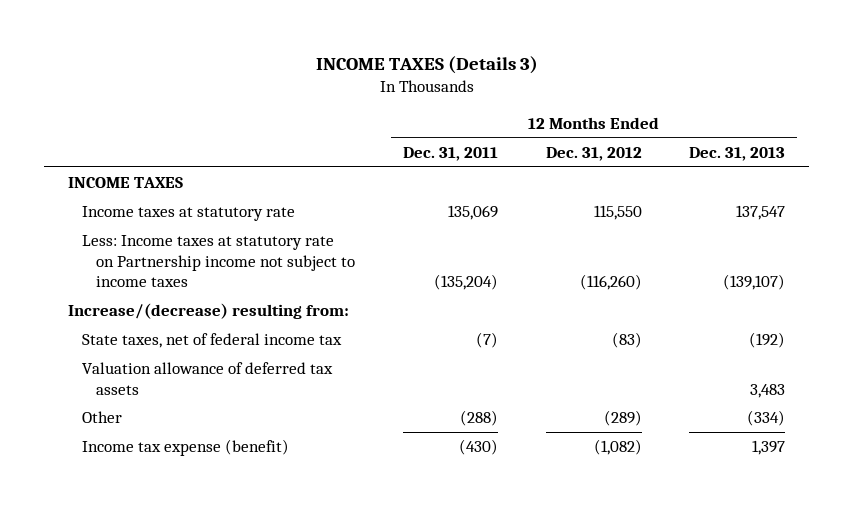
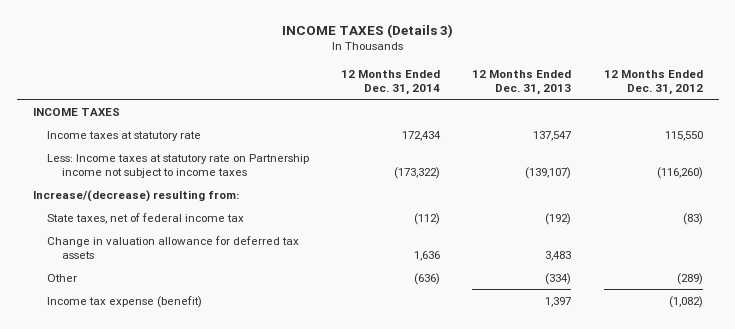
[402,147,498,162] Dec. 31, 2011 -> none
none -> [341,69,441,95] 12 Months Ended Dec. 31, 2014
[81,362,333,395] Valuation allowance of deferred tax assets -> [47,235,300,259] Change in valuation allowance for deferred tax assets

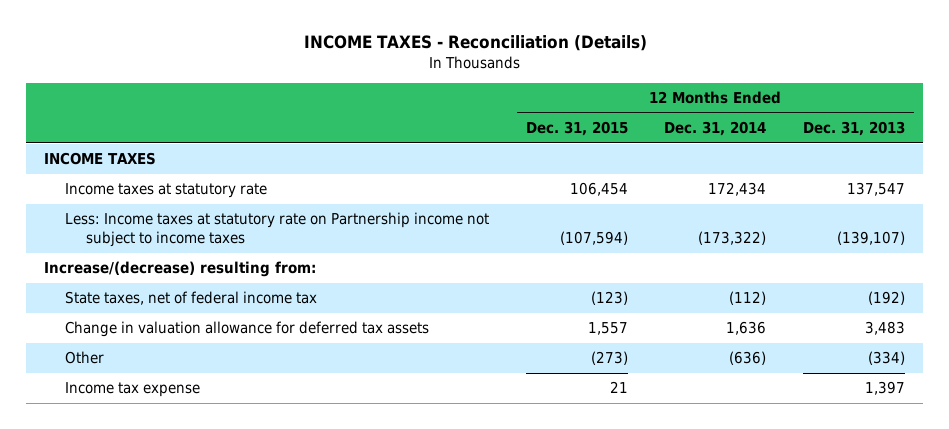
[281,23,453,38] INCOME TAXES (Details 3) -> [303,35,647,52] INCOME TAXES - Reconciliation (Details)
[603,69,703,95] 12 Months Ended Dec. 31, 2012 -> none
none -> [525,121,628,137] Dec. 31, 2015
[47,295,203,308] Income tax expense (benefit) -> [65,382,201,398] Income tax expense

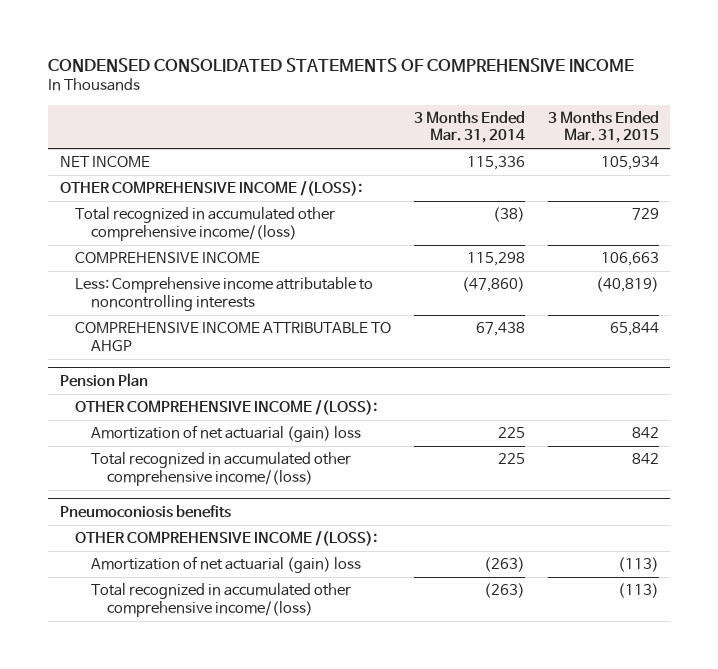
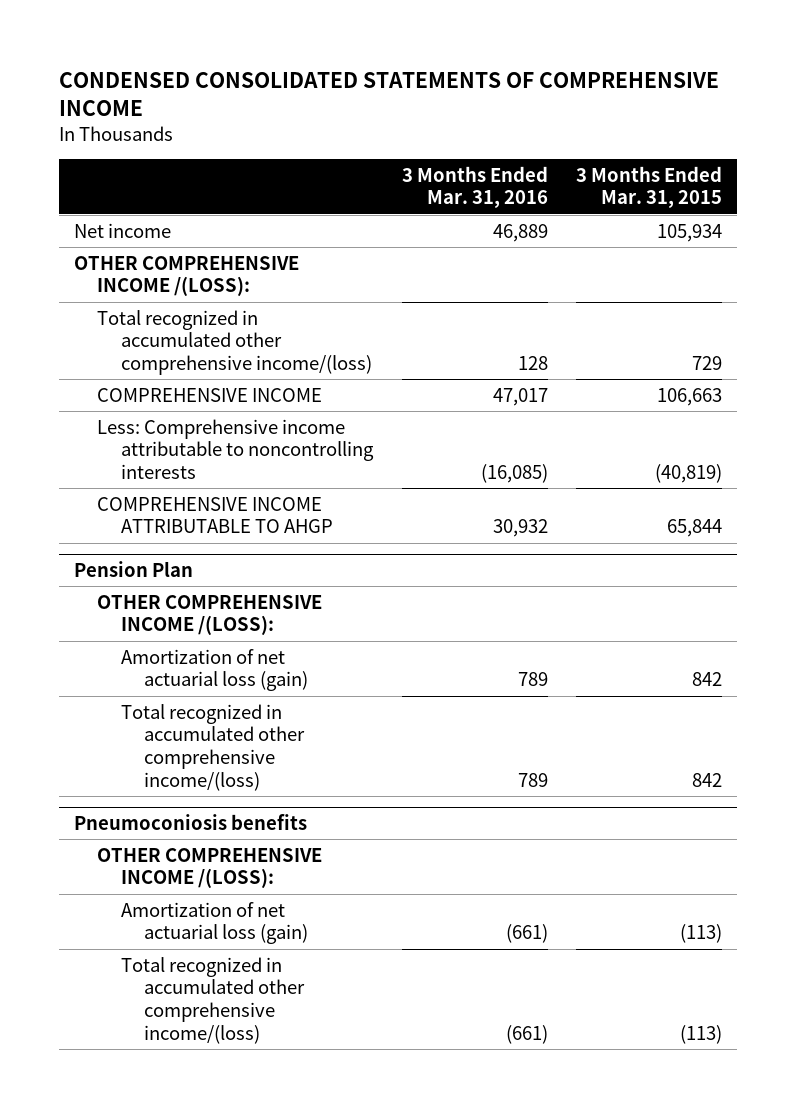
[414,110,526,144] 3 Months Ended Mar. 31, 2014 -> none
none -> [401,165,548,209] 3 Months Ended Mar. 31, 2016
[59,156,150,169] NET INCOME -> [73,222,171,238] Net income
[91,425,362,443] Amortization of net actuarial (gain) loss -> [120,648,309,692] Amortization of net actuarial loss (gain)
[91,556,362,574] Amortization of net actuarial (gain) loss -> [120,901,309,945] Amortization of net actuarial loss (gain)

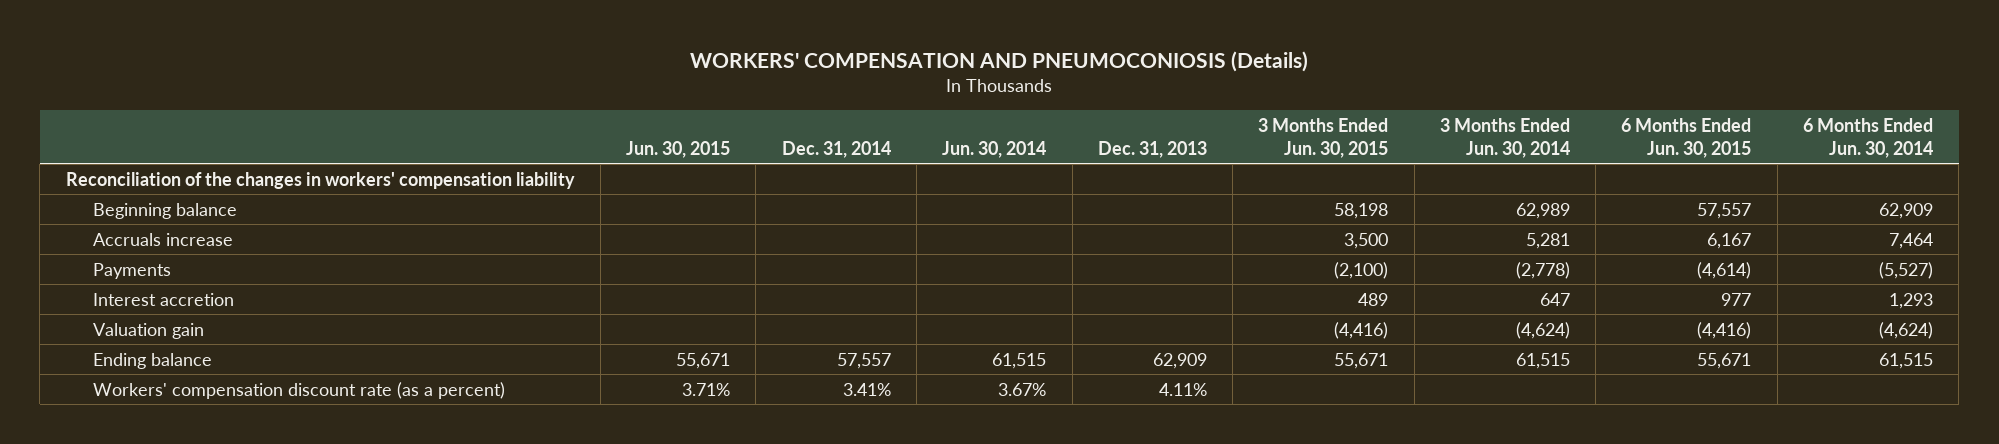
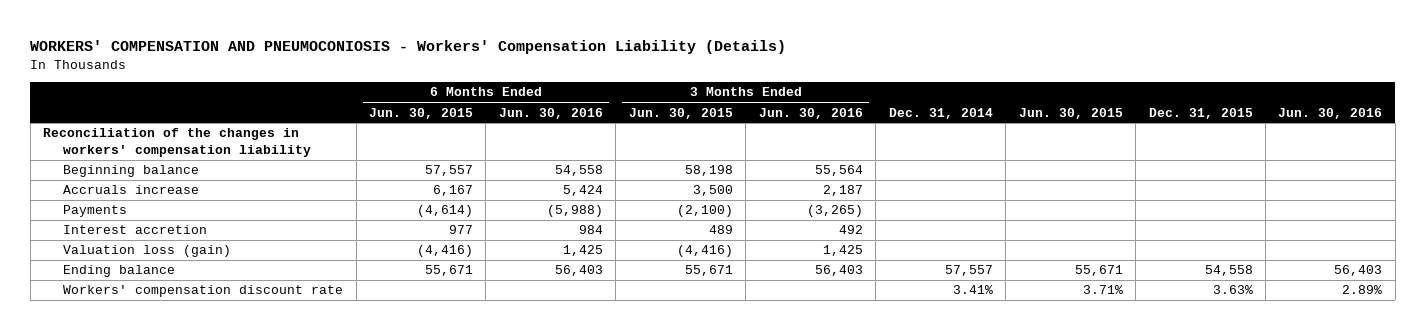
[690,50,1309,72] WORKERS' COMPENSATION AND PNEUMOCONIOSIS (Details) -> [30,39,787,54] WORKERS' COMPENSATION AND PNEUMOCONIOSIS - Workers' Compensation Liability (Details)
[942,140,1047,158] Jun. 30, 2014 -> none
[1097,140,1207,158] Dec. 31, 2013 -> none
[1439,117,1570,158] 3 Months Ended Jun. 30, 2014 -> none
[1803,117,1934,158] 6 Months Ended Jun. 30, 2014 -> none
none -> [498,107,603,119] Jun. 30, 2016
none -> [758,107,863,119] Jun. 30, 2016
none -> [1148,107,1253,119] Dec. 31, 2015
none -> [1278,107,1383,119] Jun. 30, 2016
[93,322,205,339] Valuation gain -> [63,245,232,258] Valuation loss (gain)
[93,381,506,399] Workers' compensation discount rate (as a percent) -> [63,285,344,298] Workers' compensation discount rate

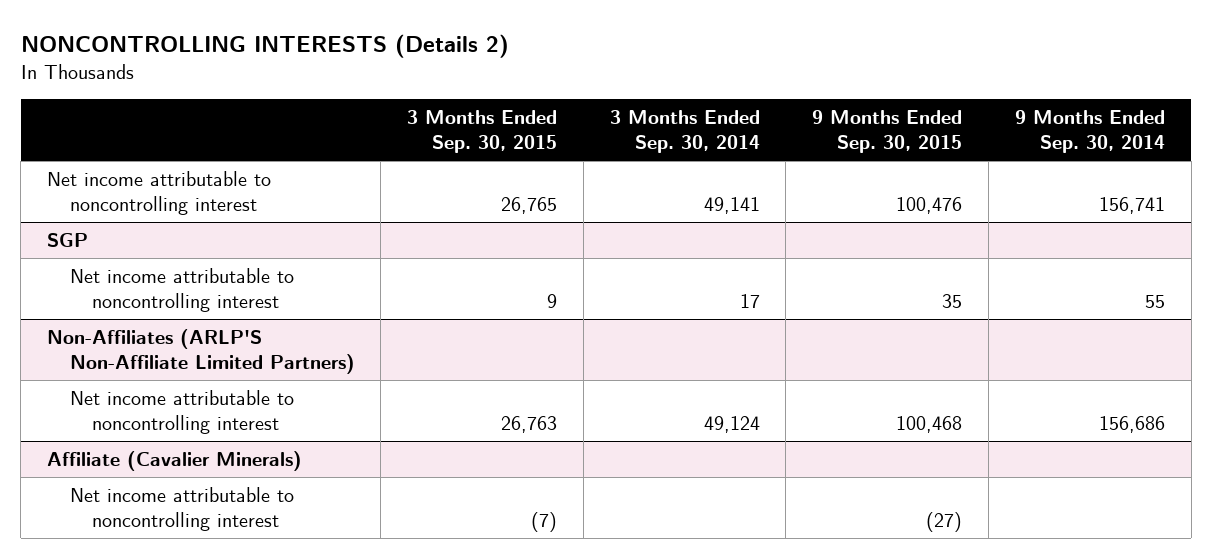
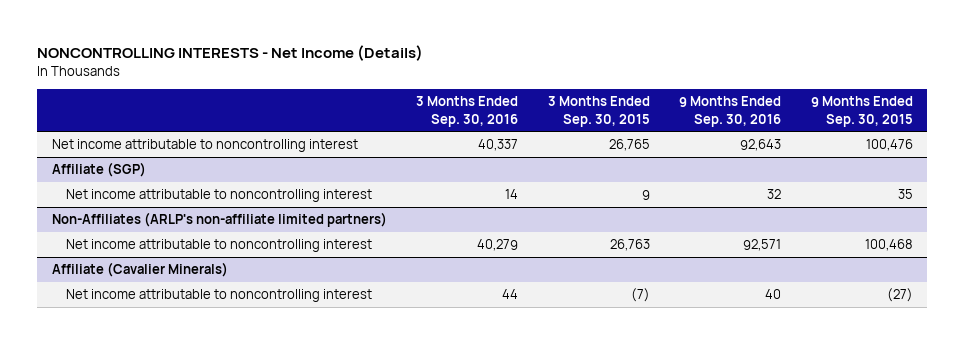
[20,33,509,58] NONCONTROLLING INTERESTS (Details 2) -> [37,44,424,61] NONCONTROLLING INTERESTS - Net Income (Details)
[609,110,760,154] 3 Months Ended Sep. 30, 2014 -> none
[1014,110,1165,154] 9 Months Ended Sep. 30, 2014 -> none
none -> [416,96,519,127] 3 Months Ended Sep. 30, 2016
none -> [679,96,782,127] 9 Months Ended Sep. 30, 2016
[47,233,89,248] SGP -> [52,162,147,178] Affiliate (SGP)
[47,329,355,375] Non-Affiliates (ARLP'S Non-Affiliate Limited Partners) -> [52,212,388,228] Non-Affiliates (ARLP's non-affiliate limited partners)

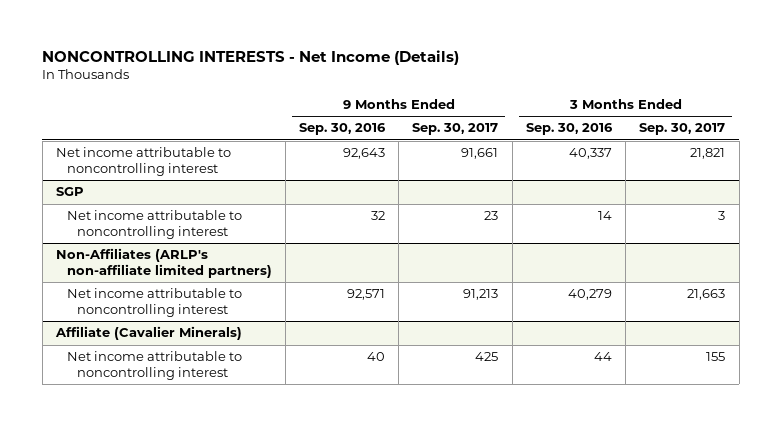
[547,96,650,127] 3 Months Ended Sep. 30, 2015 -> none
[810,96,913,127] 9 Months Ended Sep. 30, 2015 -> none
none -> [412,123,499,136] Sep. 30, 2017
none -> [639,123,726,136] Sep. 30, 2017
[52,162,147,178] Affiliate (SGP) -> [55,187,84,197] SGP

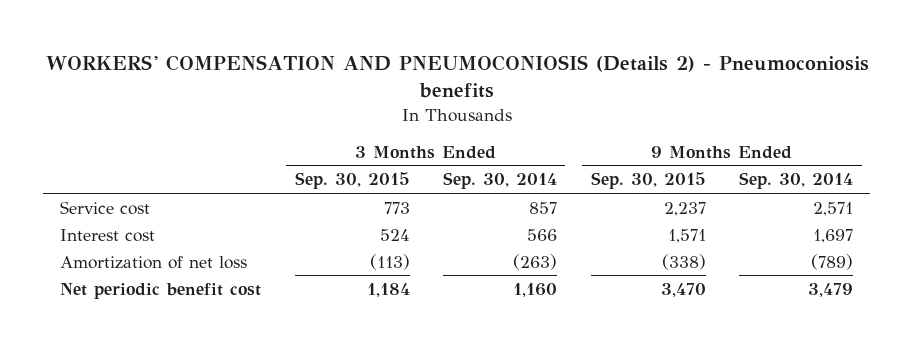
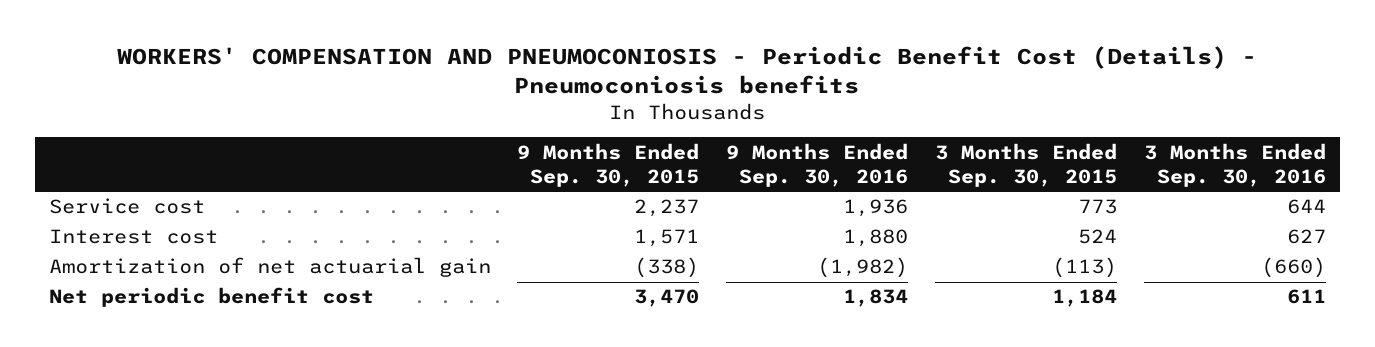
[45,55,869,99] WORKERS' COMPENSATION AND PNEUMOCONIOSIS (Details 2) - Pneumoconiosis benefits -> [117,46,1258,95] WORKERS' COMPENSATION AND PNEUMOCONIOSIS - Periodic Benefit Cost (Details) - Pneumoconiosis benefits
[443,172,558,190] Sep. 30, 2014 -> none
[739,172,854,190] Sep. 30, 2014 -> none
none -> [726,142,909,187] 9 Months Ended Sep. 30, 2016
none -> [1144,142,1327,187] 3 Months Ended Sep. 30, 2016
[60,255,248,269] Amortization of net loss -> [48,257,491,278] Amortization of net actuarial gain

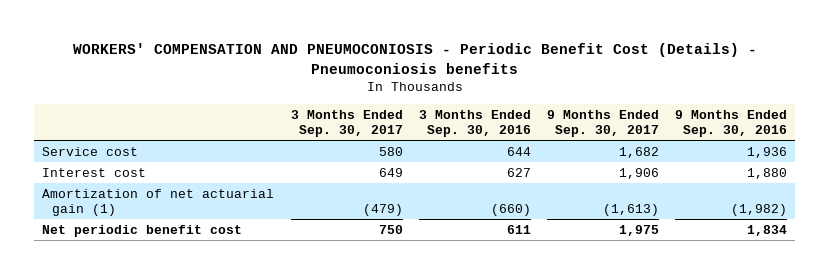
[517,142,700,187] 9 Months Ended Sep. 30, 2015 -> none
[935,142,1118,187] 3 Months Ended Sep. 30, 2015 -> none
none -> [290,109,403,138] 3 Months Ended Sep. 30, 2017
none -> [547,109,660,138] 9 Months Ended Sep. 30, 2017
[48,257,491,278] Amortization of net actuarial gain -> [42,188,275,217] Amortization of net actuarial gain (1)

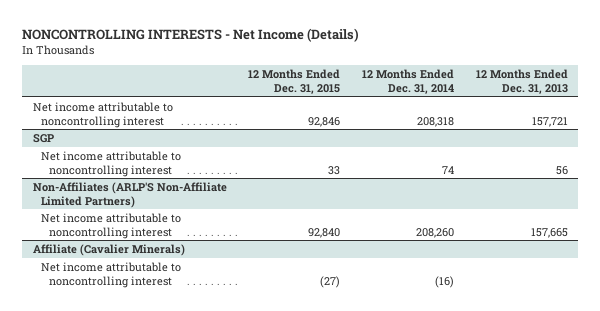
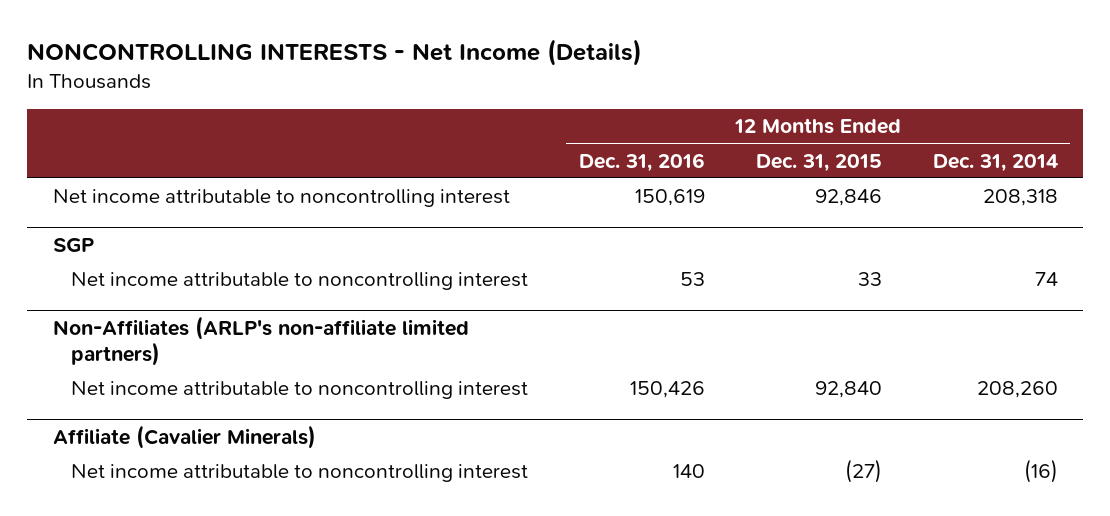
[475,69,568,95] 12 Months Ended Dec. 31, 2013 -> none
none -> [578,152,705,172] Dec. 31, 2016
[32,181,227,208] Non-Affiliates (ARLP'S Non-Affiliate Limited Partners) -> [52,315,469,366] Non-Affiliates (ARLP's non-affiliate limited partners)

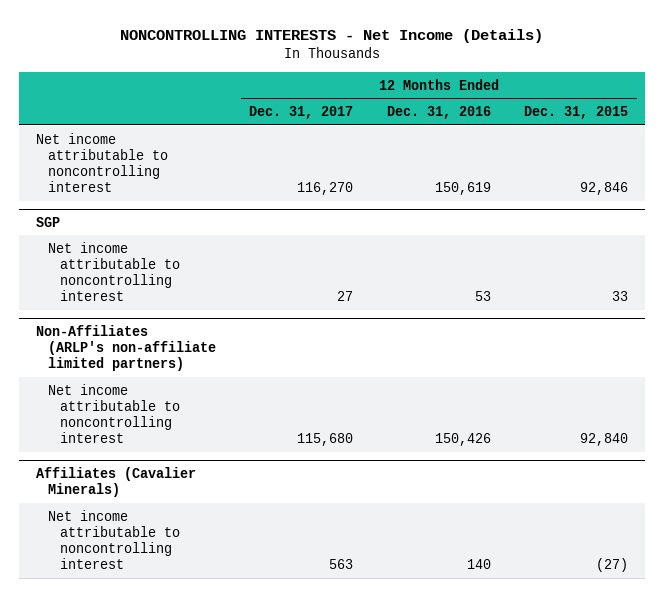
[932,153,1058,172] Dec. 31, 2014 -> none
none -> [249,106,354,120] Dec. 31, 2017
[52,424,316,449] Affiliate (Cavalier Minerals) -> [35,466,196,497] Affiliates (Cavalier Minerals)

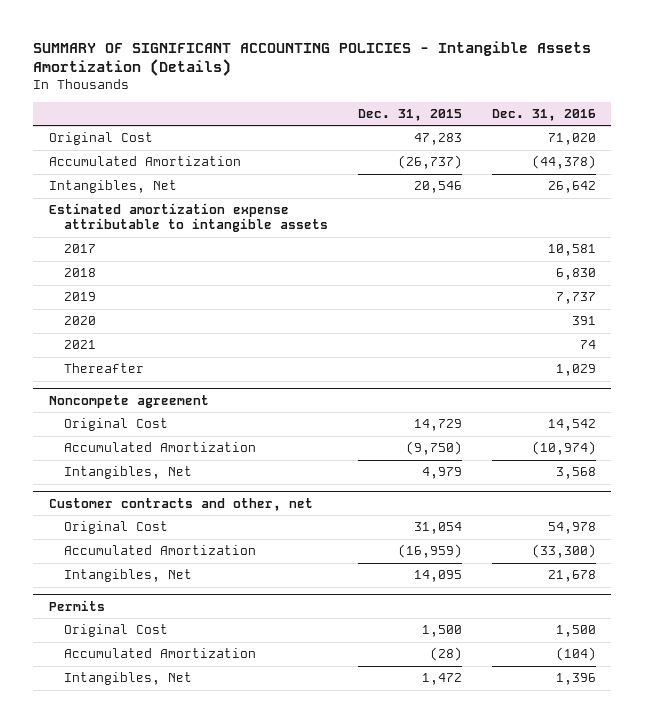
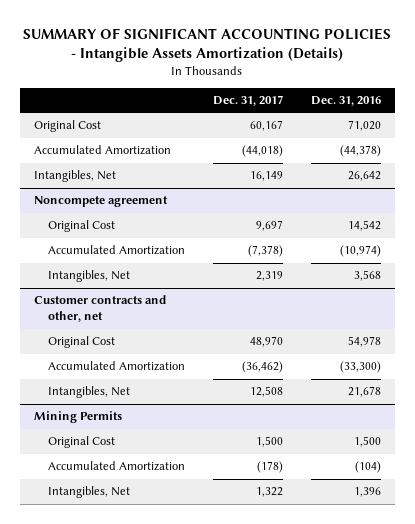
[357,108,462,121] Dec. 31, 2015 -> none
none -> [212,95,283,107] Dec. 31, 2017
[48,203,328,233] Estimated amortization expense attributable to intangible assets -> none
[63,244,96,254] 2017 -> none
[63,268,96,278] 2018 -> none
[63,292,96,302] 2019 -> none
[63,316,96,326] 2020 -> none
[63,340,96,350] 2021 -> none
[63,363,144,374] Thereafter -> none
[48,599,105,611] Permits -> [33,411,122,424] Mining Permits

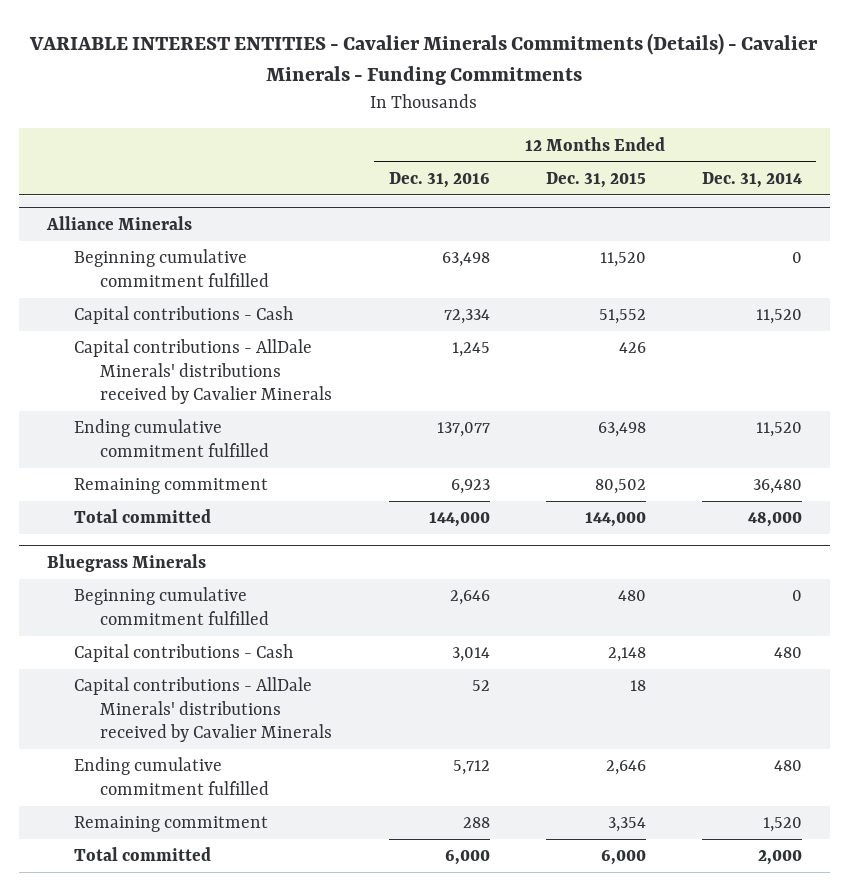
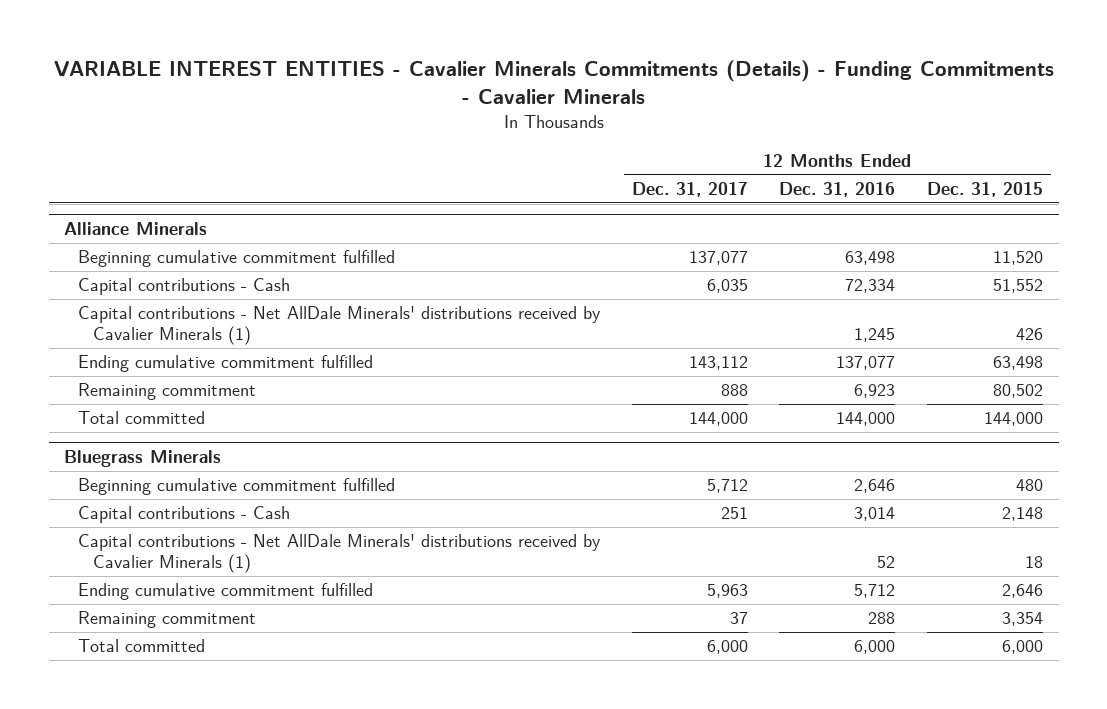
[29,33,819,86] VARIABLE INTEREST ENTITIES - Cavalier Minerals Commitments (Details) - Cavalier Minerals - Funding Commitments -> [53,60,1054,105] VARIABLE INTEREST ENTITIES - Cavalier Minerals Commitments (Details) - Funding Commitments - Cavalier Minerals
[701,171,802,188] Dec. 31, 2014 -> none
none -> [631,181,748,197] Dec. 31, 2017
[73,339,333,405] Capital contributions - AllDale Minerals' distributions received by Cavalier Minerals -> [78,306,602,346] Capital contributions - Net AllDale Minerals' distributions received by Cavalier Minerals (1)
[73,677,333,743] Capital contributions - AllDale Minerals' distributions received by Cavalier Minerals -> [78,534,602,574] Capital contributions - Net AllDale Minerals' distributions received by Cavalier Minerals (1)

